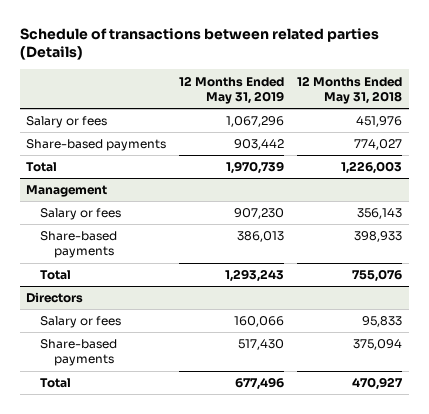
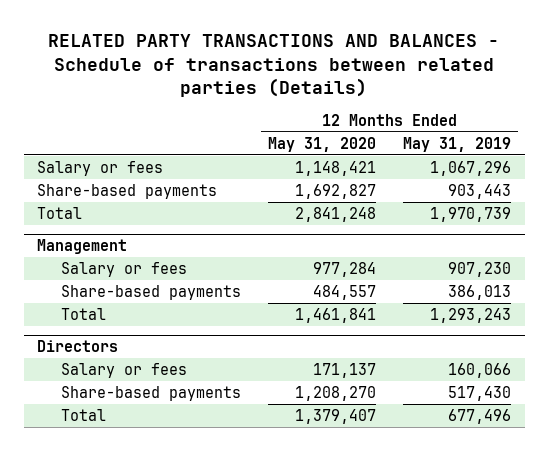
[19,27,379,61] Schedule of transactions between related parties (Details) -> [48,34,500,98] RELATED PARTY TRANSACTIONS AND BALANCES - Schedule of transactions between related parties (Details)
[297,75,403,104] 12 Months Ended May 31, 2018 -> none
none -> [268,136,377,152] May 31, 2020
[234,139,285,151] 903,442 -> [448,183,512,199] 903,443

